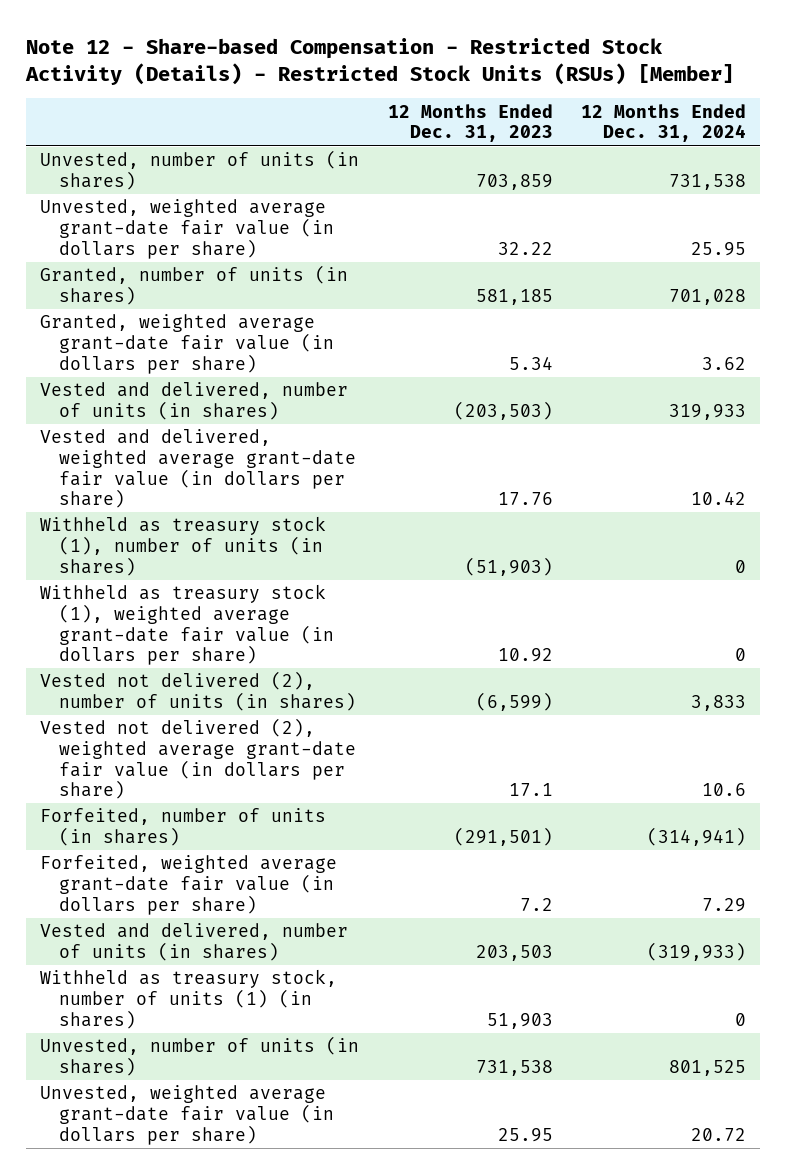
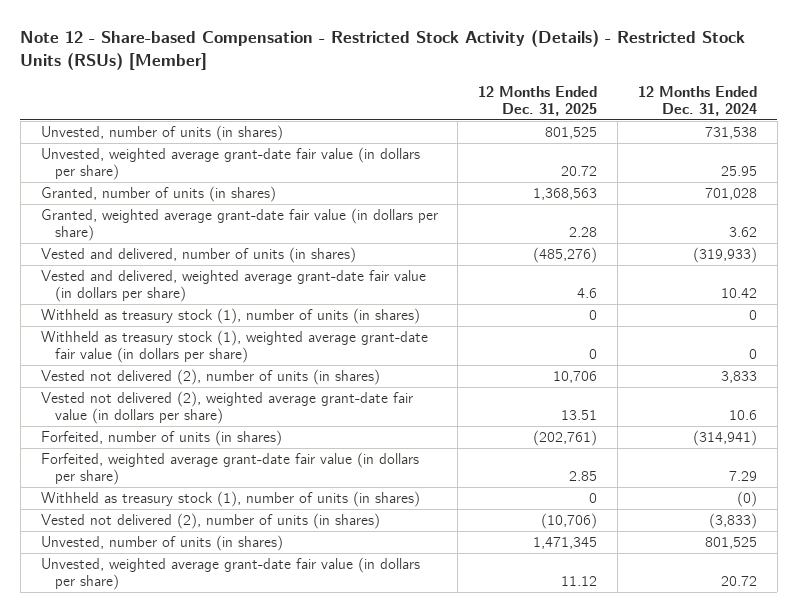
[387,103,553,143] 12 Months Ended Dec. 31, 2023 -> none
none -> [478,85,598,117] 12 Months Ended Dec. 31, 2025
[40,382,349,421] Vested and delivered, number of units (in shares) -> none
[40,923,349,962] Vested and delivered, number of units (in shares) -> [40,246,356,263] Vested and delivered, number of units (in shares)
[40,969,338,1029] Withheld as treasury stock, number of units (1) (in shares) -> [40,490,420,507] Withheld as treasury stock (1), number of units (in shares)
[734,1012,746,1026] 0 -> [736,490,757,507] (0)
none -> [40,512,380,529] Vested not delivered (2), number of units (in shares)

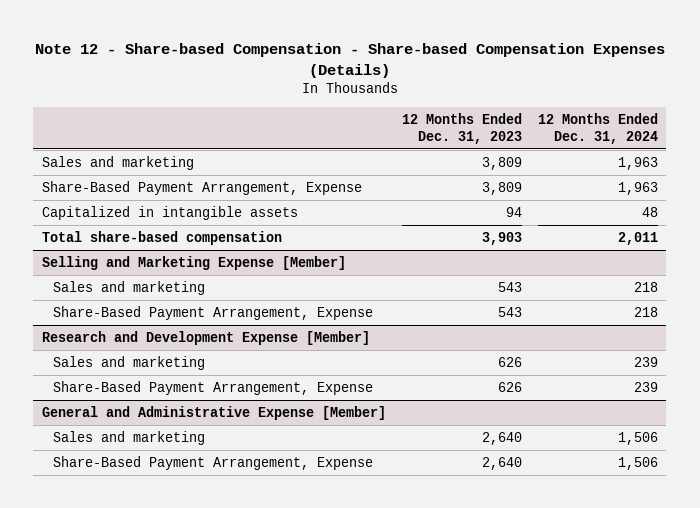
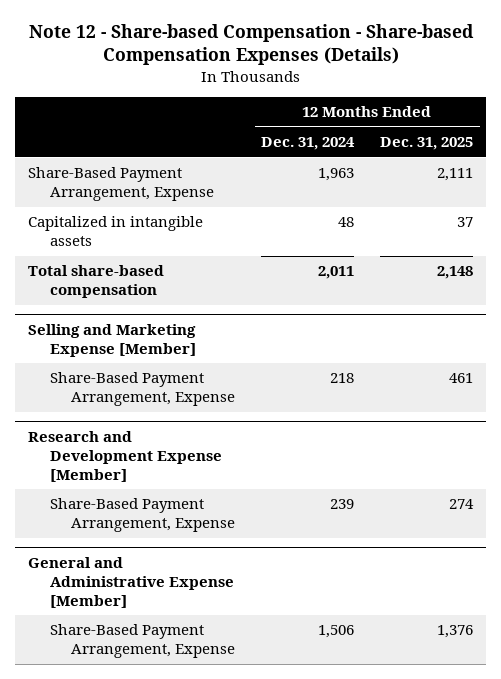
[401,113,522,144] 12 Months Ended Dec. 31, 2023 -> none
none -> [380,137,474,151] Dec. 31, 2025
[41,156,194,171] Sales and marketing -> none
[53,281,206,296] Sales and marketing -> none
[53,356,206,371] Sales and marketing -> none
[53,431,206,446] Sales and marketing -> none

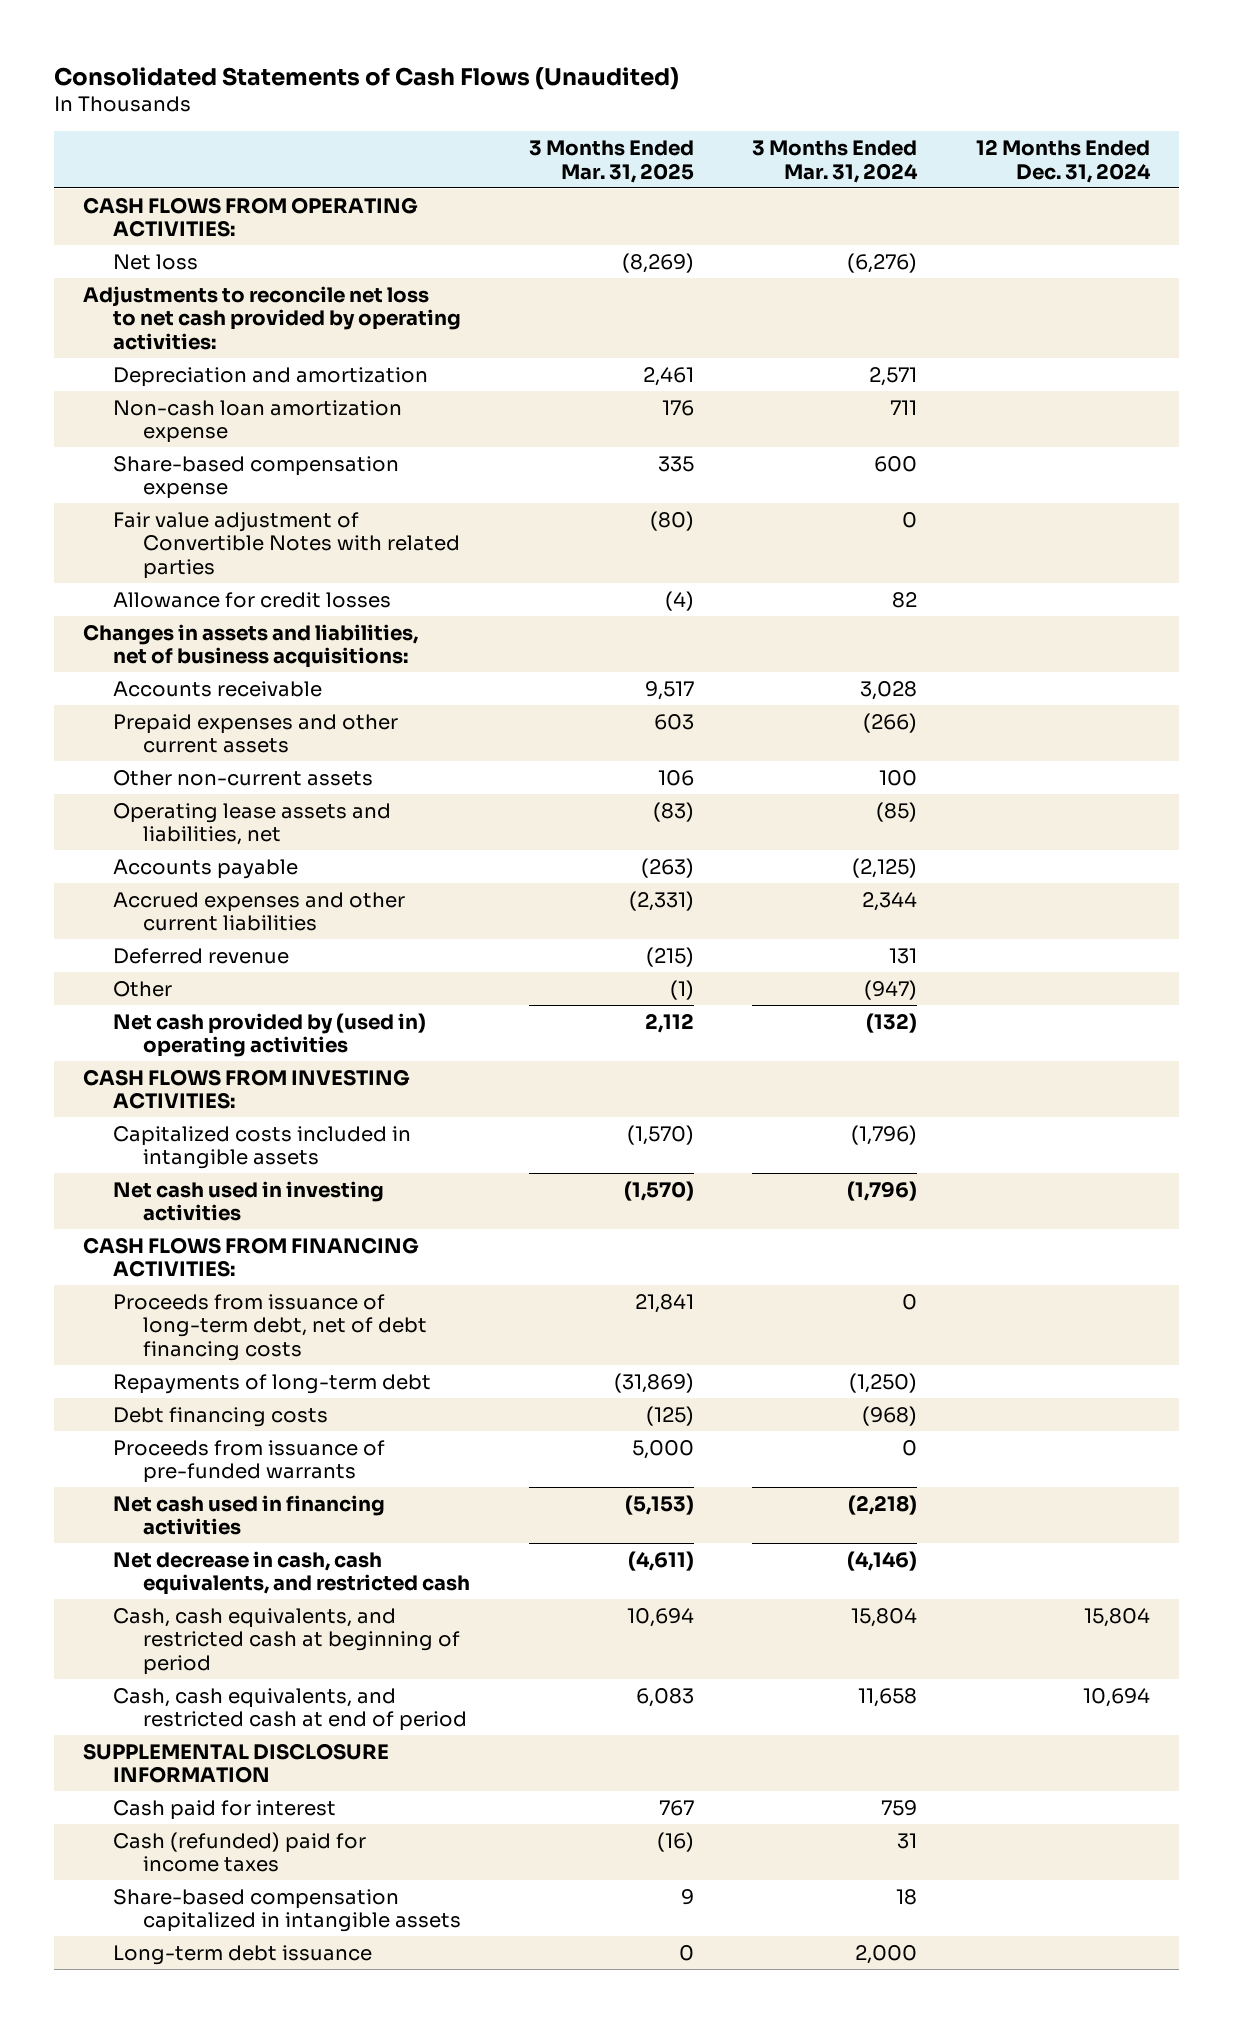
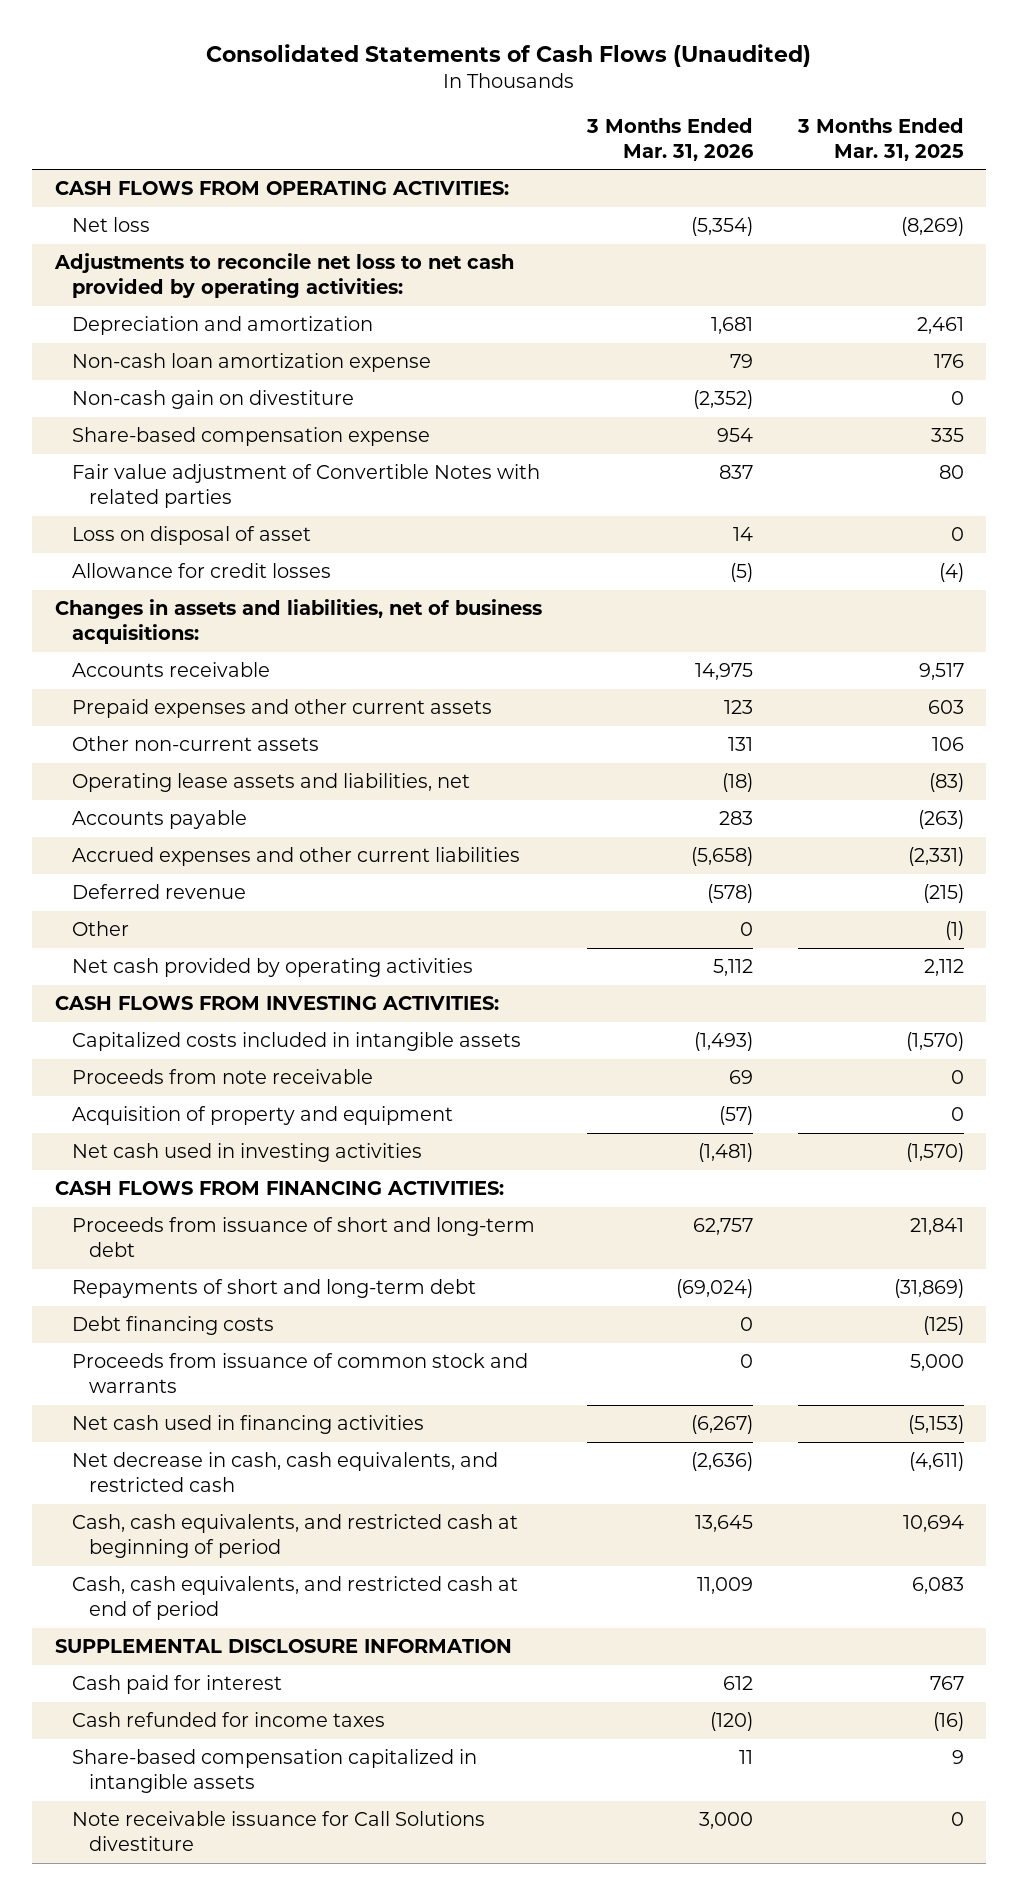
[752,140,919,183] 3 Months Ended Mar. 31, 2024 -> none
[975,139,1151,183] 12 Months Ended Dec. 31, 2024 -> none
none -> [585,117,754,161] 3 Months Ended Mar. 31, 2026
none -> [71,390,354,410] Non-cash gain on divestiture
[649,510,694,531] (80) -> [938,465,964,480] 80
none -> [71,526,311,546] Loss on disposal of asset
[113,1012,427,1058] Net cash provided by (used in) operating activities -> [71,958,473,978] Net cash provided by operating activities
none -> [71,1069,373,1085] Proceeds from note receivable
none -> [71,1106,453,1126] Acquisition of property and equipment
[113,1293,428,1361] Proceeds from issuance of long-term debt, net of debt financing costs -> [71,1217,535,1258] Proceeds from issuance of short and long-term debt
[113,1373,432,1394] Repayments of long-term debt -> [71,1279,476,1299] Repayments of short and long-term debt
[113,1439,386,1484] Proceeds from issuance of pre-funded warrants -> [71,1353,528,1394] Proceeds from issuance of common stock and warrants
[113,1831,367,1873] Cash (refunded) paid for income taxes -> [71,1712,385,1728] Cash refunded for income taxes
[113,1944,373,1965] Long-term debt issuance -> none
none -> [71,1811,485,1852] Note receivable issuance for Call Solutions divestiture

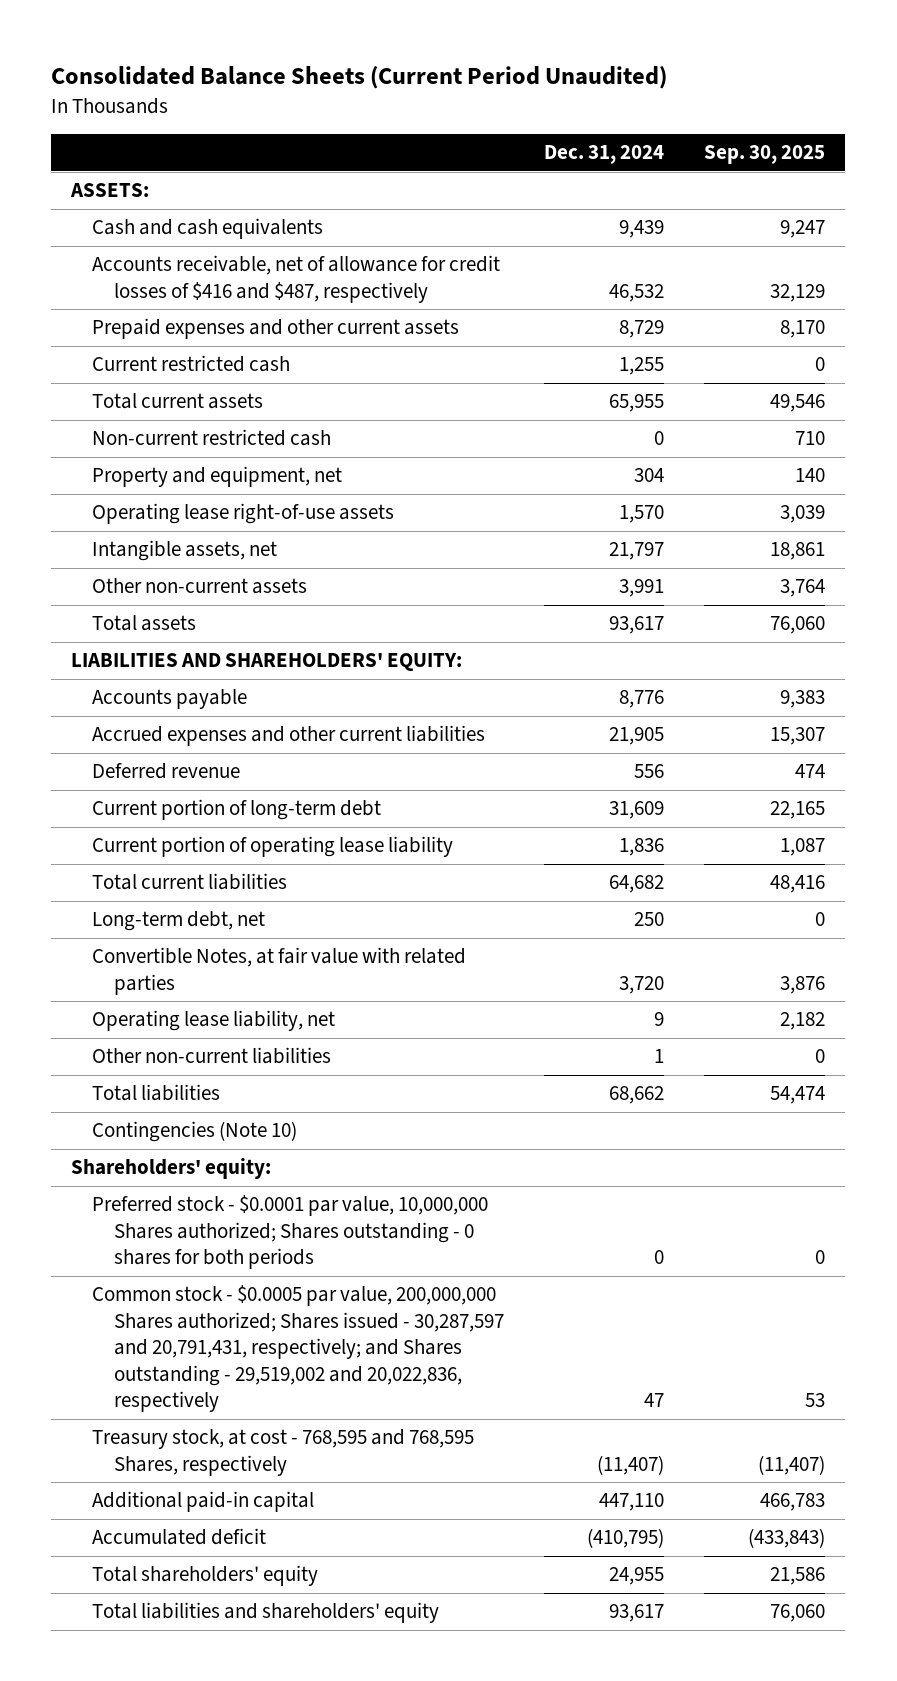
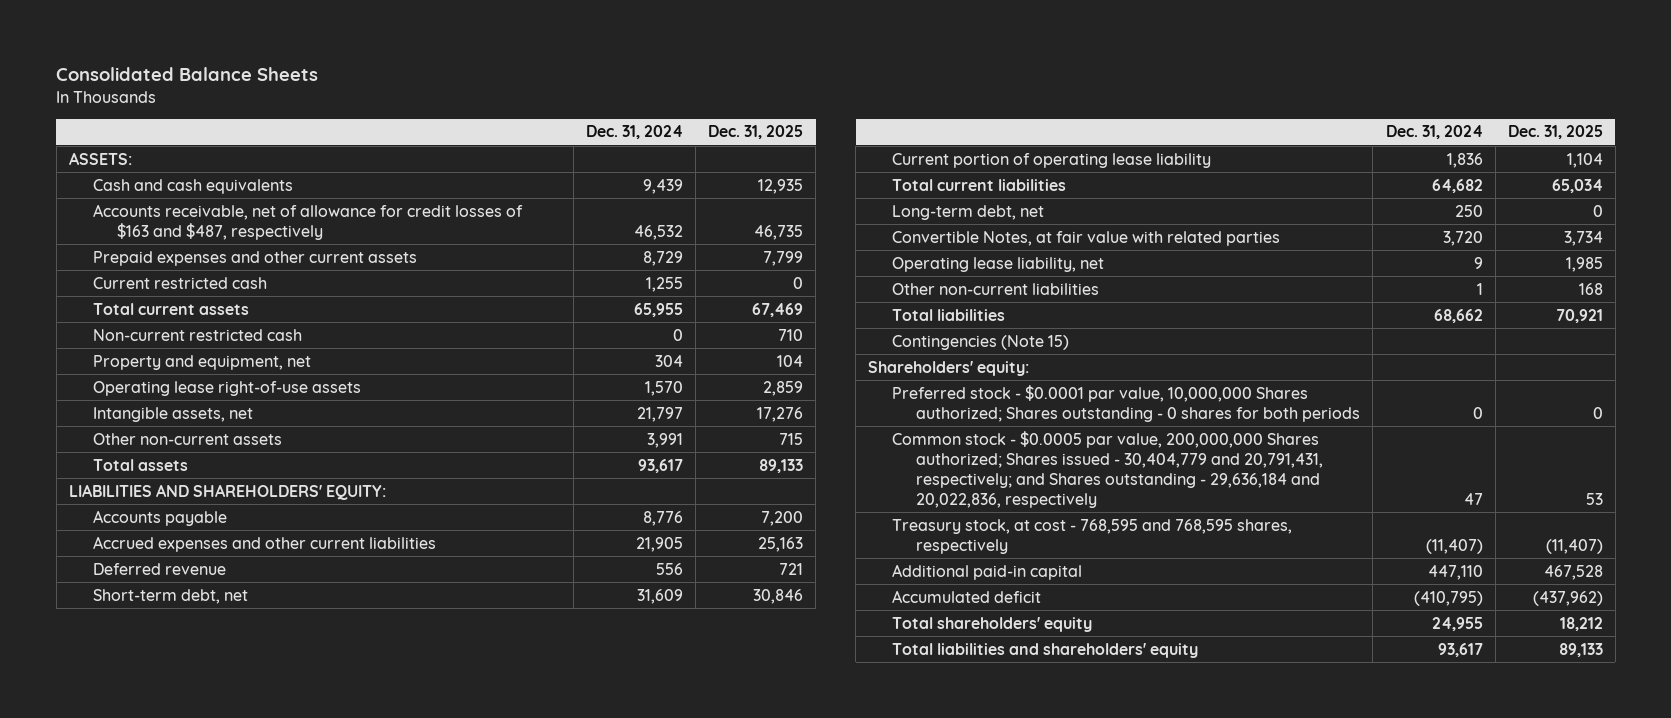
[51,66,668,90] Consolidated Balance Sheets (Current Period Unaudited) -> [56,66,319,81] Consolidated Balance Sheets
[704,145,826,165] Sep. 30, 2025 -> none
none -> [708,125,804,140] Dec. 31, 2025
[92,255,501,303] Accounts receivable, net of allowance for credit losses of $416 and $487, respectively -> [92,203,523,240] Accounts receivable, net of allowance for credit losses of $163 and $487, respectively
[92,799,382,821] Current portion of long-term debt -> [92,588,248,604] Short-term debt, net
[92,1121,298,1143] Contingencies (Note 10) -> [892,334,1070,350] Contingencies (Note 15)
[92,1285,504,1413] Common stock - $0.0005 par value, 200,000,000 Shares authorized; Shares issued - 30,287,597 and 20,791,431, respectively; and Shares outstanding - 29,519,002 and 20,022,836, respectively -> [892,430,1324,508] Common stock - $0.0005 par value, 200,000,000 Shares authorized; Shares issued - 30,404,779 and 20,791,431, respectively; and Shares outstanding - 29,636,184 and 20,022,836, respectively
[92,1429,475,1476] Treasury stock, at cost - 768,595 and 768,595 Shares, respectively -> [892,518,1293,554] Treasury stock, at cost - 768,595 and 768,595 shares, respectively

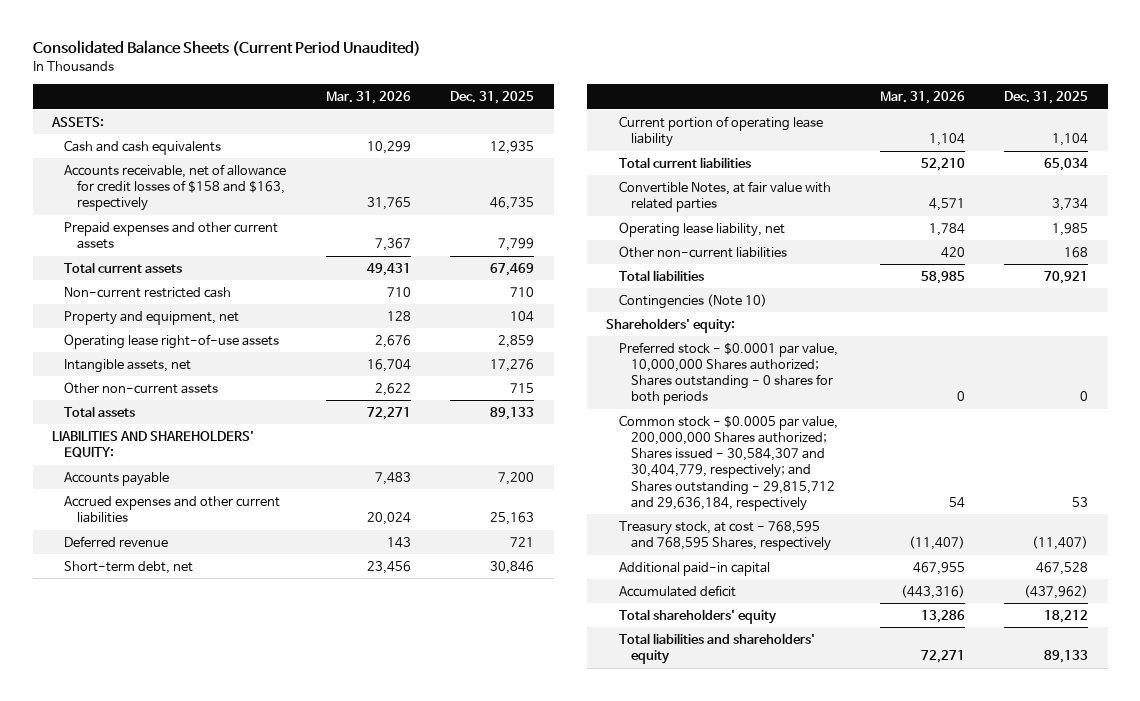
[56,66,319,81] Consolidated Balance Sheets -> [32,40,421,57] Consolidated Balance Sheets (Current Period Unaudited)
[585,125,683,140] Dec. 31, 2024 -> none
none -> [325,91,411,105] Mar. 31, 2026
[92,203,523,240] Accounts receivable, net of allowance for credit losses of $163 and $487, respectively -> [64,163,287,212] Accounts receivable, net of allowance for credit losses of $158 and $163, respectively
[92,276,267,289] Current restricted cash -> none
[892,204,1045,220] Long-term debt, net -> none
[892,334,1070,350] Contingencies (Note 15) -> [618,293,767,309] Contingencies (Note 10)
[892,430,1324,508] Common stock - $0.0005 par value, 200,000,000 Shares authorized; Shares issued - 30,404,779 and 20,791,431, respectively; and Shares outstanding - 29,636,184 and 20,022,836, respectively -> [618,414,838,511] Common stock - $0.0005 par value, 200,000,000 Shares authorized; Shares issued - 30,584,307 and 30,404,779, respectively; and Shares outstanding - 29,815,712 and 29,636,184, respectively
[892,518,1293,554] Treasury stock, at cost - 768,595 and 768,595 shares, respectively -> [618,520,831,552] Treasury stock, at cost - 768,595 and 768,595 Shares, respectively

